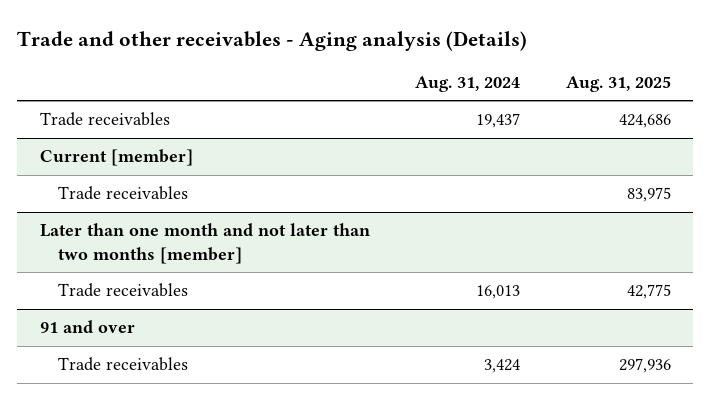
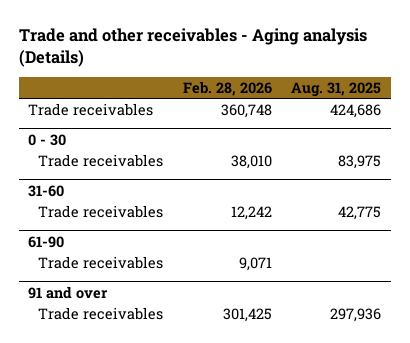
[415,75,521,92] Aug. 31, 2024 -> none
none -> [182,80,272,96] Feb. 28, 2026
[40,149,194,167] Current [member] -> [28,133,67,146] 0 - 30
[40,223,371,264] Later than one month and not later than two months [member] -> [28,184,65,197] 31-60
none -> [28,235,65,248] 61-90
none -> [38,255,164,269] Trade receivables

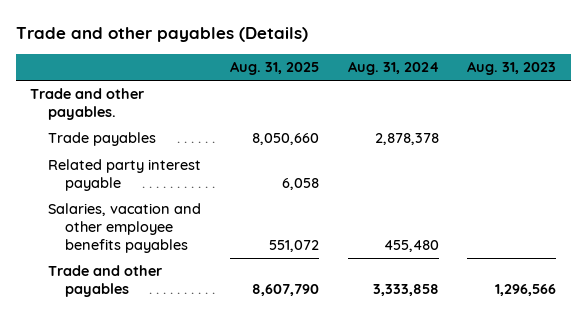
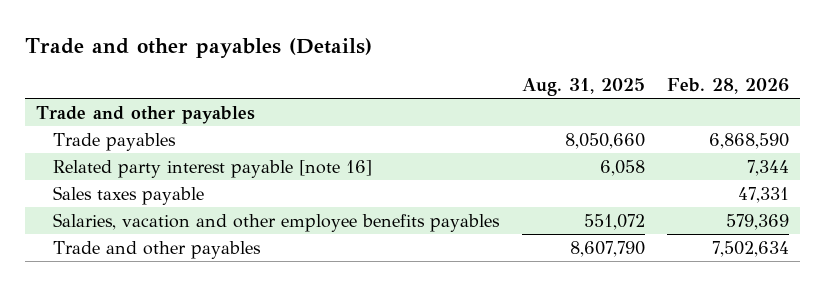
[347,60,439,75] Aug. 31, 2024 -> none
[467,60,557,75] Aug. 31, 2023 -> none
none -> [666,78,789,95] Feb. 28, 2026
[30,88,145,121] Trade and other payables. -> [36,105,256,124] Trade and other payables
[47,159,201,192] Related party interest payable -> [53,159,373,178] Related party interest payable [note 16]
none -> [53,185,205,205] Sales taxes payable

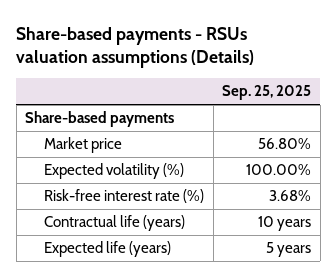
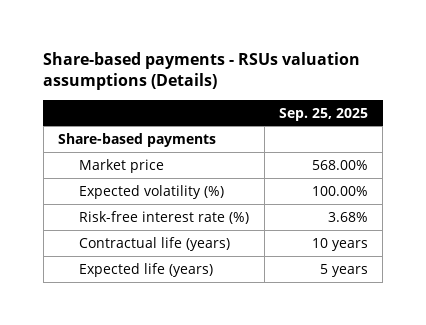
[258,138,312,150] 56.80% -> [311,159,368,170] 568.00%

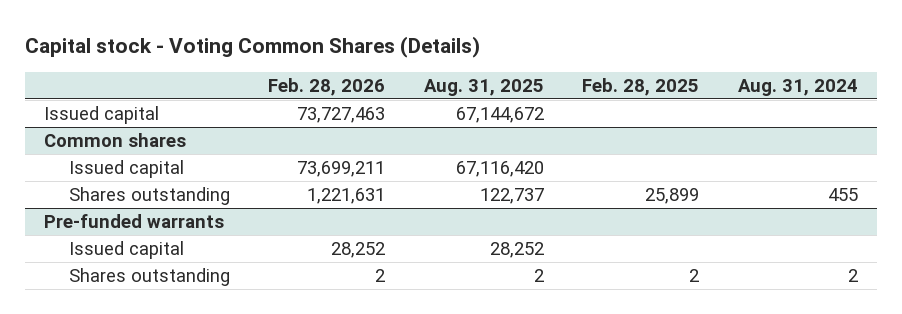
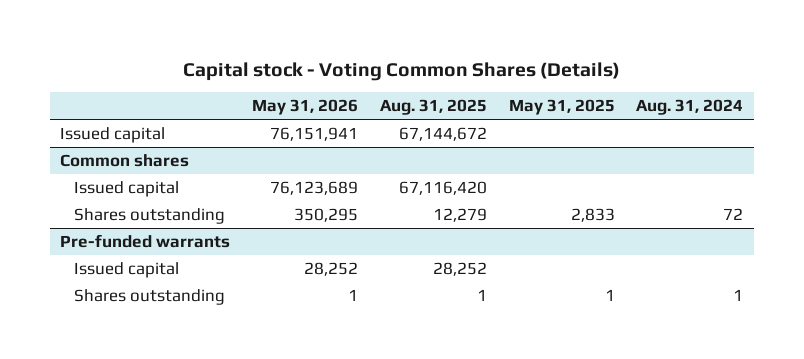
[268,77,386,96] Feb. 28, 2026 -> none
[582,77,700,96] Feb. 28, 2025 -> none
none -> [252,99,359,116] May 31, 2026
none -> [508,99,615,116] May 31, 2025
[479,187,544,204] 122,737 -> [432,207,487,222] 12,279
[827,187,858,201] 455 -> [723,207,744,220] 72
[533,268,544,282] 2 -> [476,288,487,301] 1
[847,268,858,282] 2 -> [733,288,744,301] 1

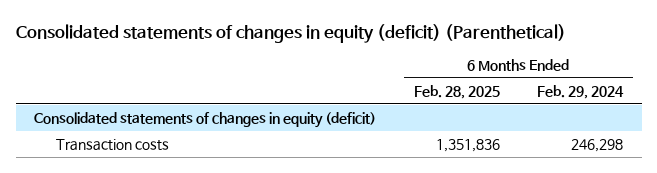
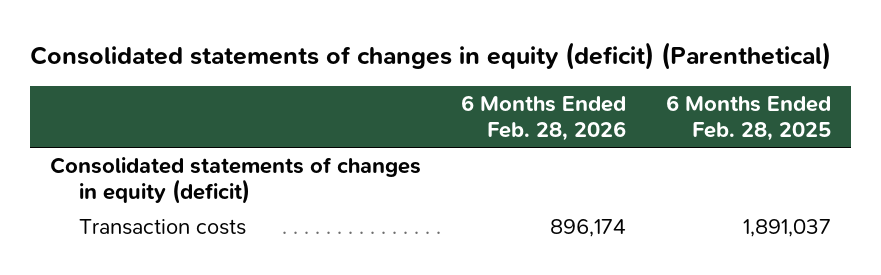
[537,84,625,99] Feb. 29, 2024 -> none
none -> [461,95,627,141] 6 Months Ended Feb. 28, 2026
[435,139,500,153] 1,351,836 -> [743,219,832,238] 1,891,037

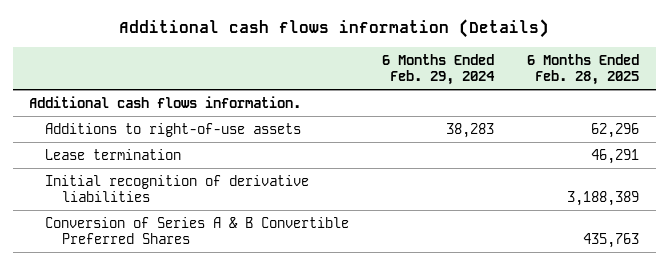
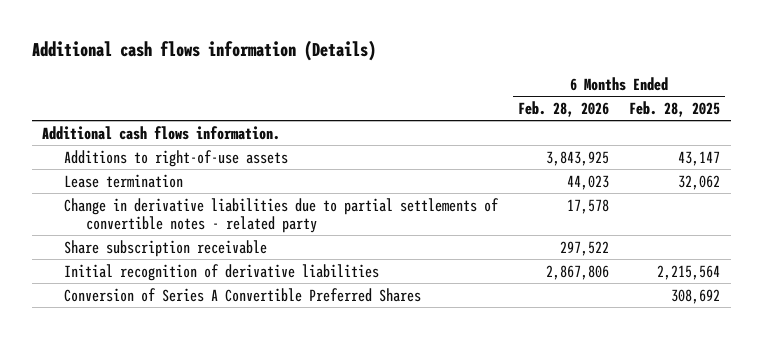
[382,53,496,85] 6 Months Ended Feb. 29, 2024 -> none
none -> [518,100,610,117] Feb. 28, 2026
[591,122,640,138] 62,296 -> [678,150,721,166] 43,147
[591,148,640,164] 46,291 -> [678,174,721,190] 32,062
none -> [63,197,499,234] Change in derivative liabilities due to partial settlements of convertible notes - related party
none -> [63,239,267,257] Share subscription receivable
[567,191,640,207] 3,188,389 -> [657,264,721,280] 2,215,564
[45,216,350,245] Conversion of Series A & B Convertible Preferred Shares -> [63,287,421,302] Conversion of Series A Convertible Preferred Shares
[583,233,640,249] 435,763 -> [671,288,721,304] 308,692

